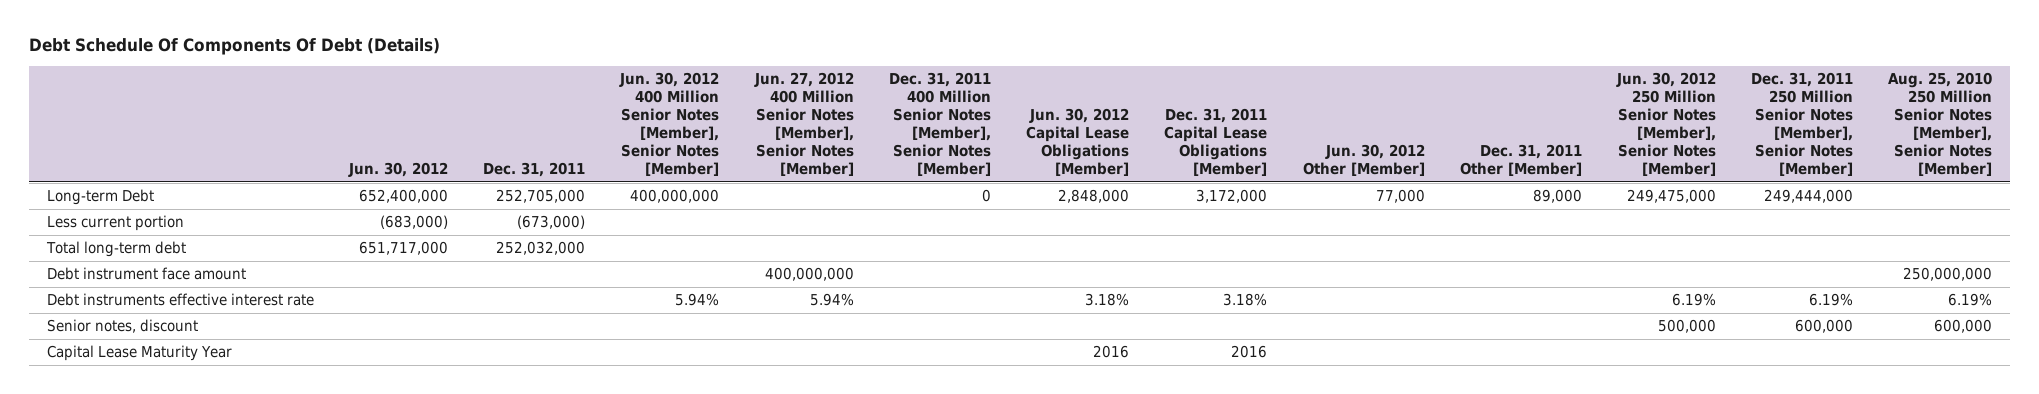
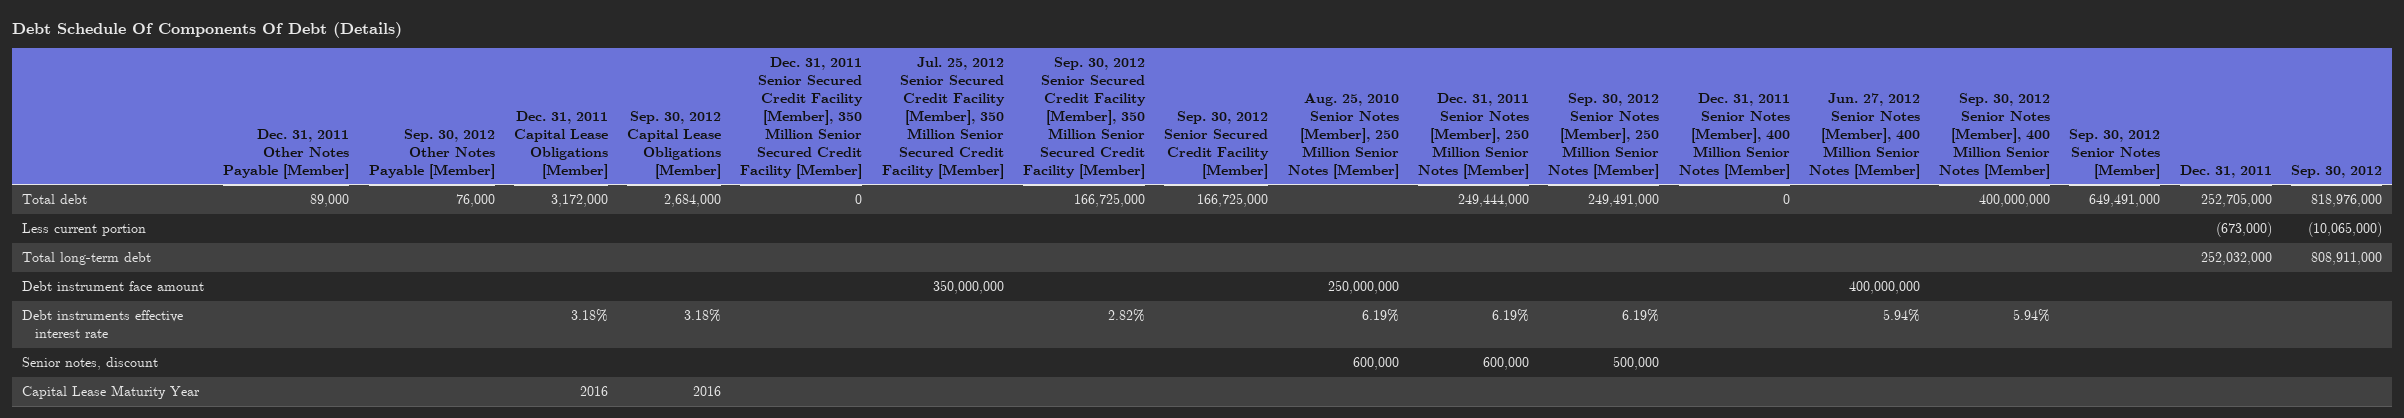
[347,161,448,177] Jun. 30, 2012 -> none
[619,72,720,176] Jun. 30, 2012 400 Million Senior Notes [Member], Senior Notes [Member] -> none
[753,72,854,176] Jun. 27, 2012 400 Million Senior Notes [Member], Senior Notes [Member] -> none
[888,72,991,176] Dec. 31, 2011 400 Million Senior Notes [Member], Senior Notes [Member] -> none
[1026,108,1130,176] Jun. 30, 2012 Capital Lease Obligations [Member] -> none
[1302,143,1425,176] Jun. 30, 2012 Other [Member] -> none
[1459,143,1582,176] Dec. 31, 2011 Other [Member] -> none
[1616,72,1717,176] Jun. 30, 2012 250 Million Senior Notes [Member], Senior Notes [Member] -> none
[1751,72,1854,176] Dec. 31, 2011 250 Million Senior Notes [Member], Senior Notes [Member] -> none
[1888,72,1993,176] Aug. 25, 2010 250 Million Senior Notes [Member], Senior Notes [Member] -> none
none -> [223,128,350,179] Dec. 31, 2011 Other Notes Payable [Member]
none -> [368,128,495,179] Sep. 30, 2012 Other Notes Payable [Member]
none -> [627,110,722,179] Sep. 30, 2012 Capital Lease Obligations [Member]
none -> [740,57,864,179] Dec. 31, 2011 Senior Secured Credit Facility [Member], 350 Million Senior Secured Credit Facility [Member]
none -> [881,57,1005,179] Jul. 25, 2012 Senior Secured Credit Facility [Member], 350 Million Senior Secured Credit Facility [Member]
none -> [1023,57,1147,179] Sep. 30, 2012 Senior Secured Credit Facility [Member], 350 Million Senior Secured Credit Facility [Member]
none -> [1164,110,1270,179] Sep. 30, 2012 Senior Secured Credit Facility [Member]
none -> [1287,93,1399,179] Aug. 25, 2010 Senior Notes [Member], 250 Million Senior Notes [Member]
none -> [1417,93,1529,179] Dec. 31, 2011 Senior Notes [Member], 250 Million Senior Notes [Member]
none -> [1548,93,1660,179] Sep. 30, 2012 Senior Notes [Member], 250 Million Senior Notes [Member]
none -> [1678,93,1790,179] Dec. 31, 2011 Senior Notes [Member], 400 Million Senior Notes [Member]
none -> [1808,93,1920,179] Jun. 27, 2012 Senior Notes [Member], 400 Million Senior Notes [Member]
none -> [1939,93,2051,179] Sep. 30, 2012 Senior Notes [Member], 400 Million Senior Notes [Member]
none -> [2069,128,2161,179] Sep. 30, 2012 Senior Notes [Member]
none -> [2291,164,2383,178] Sep. 30, 2012
[46,189,154,206] Long-term Debt -> [21,194,87,205] Total debt

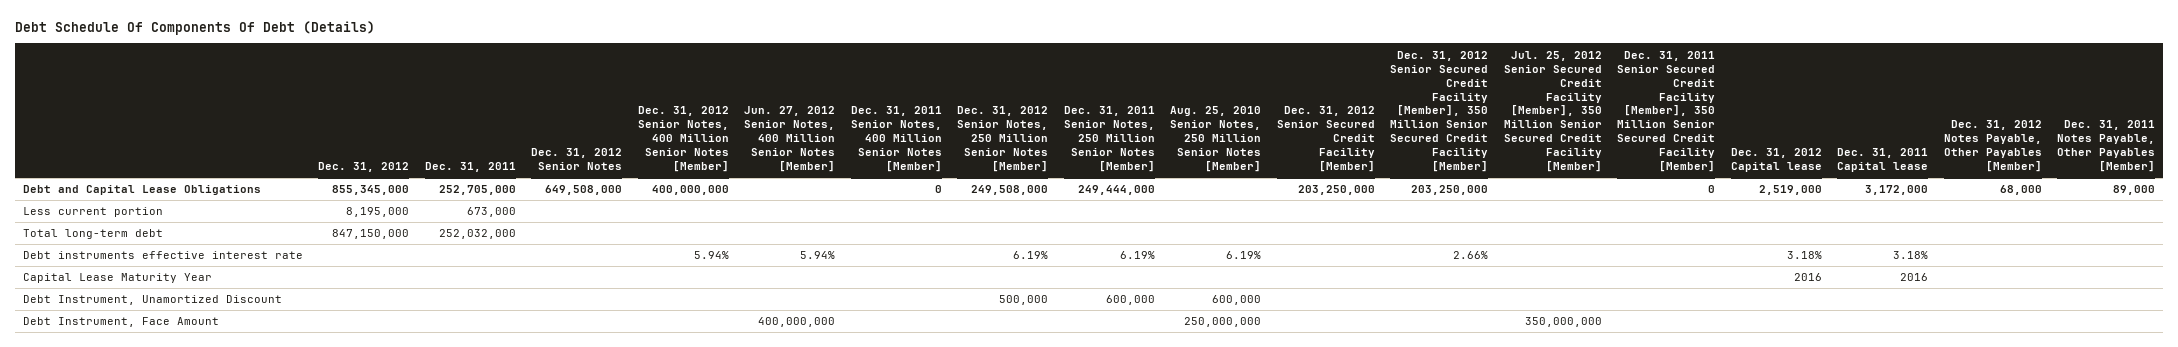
[223,128,350,179] Dec. 31, 2011 Other Notes Payable [Member] -> none
[368,128,495,179] Sep. 30, 2012 Other Notes Payable [Member] -> none
[513,110,608,179] Dec. 31, 2011 Capital Lease Obligations [Member] -> none
[627,110,722,179] Sep. 30, 2012 Capital Lease Obligations [Member] -> none
[1023,57,1147,179] Sep. 30, 2012 Senior Secured Credit Facility [Member], 350 Million Senior Secured Credit Facility [Member] -> none
[1164,110,1270,179] Sep. 30, 2012 Senior Secured Credit Facility [Member] -> none
[1287,93,1399,179] Aug. 25, 2010 Senior Notes [Member], 250 Million Senior Notes [Member] -> none
[1417,93,1529,179] Dec. 31, 2011 Senior Notes [Member], 250 Million Senior Notes [Member] -> none
[1548,93,1660,179] Sep. 30, 2012 Senior Notes [Member], 250 Million Senior Notes [Member] -> none
[1678,93,1790,179] Dec. 31, 2011 Senior Notes [Member], 400 Million Senior Notes [Member] -> none
[1808,93,1920,179] Jun. 27, 2012 Senior Notes [Member], 400 Million Senior Notes [Member] -> none
[1939,93,2051,179] Sep. 30, 2012 Senior Notes [Member], 400 Million Senior Notes [Member] -> none
[2069,128,2161,179] Sep. 30, 2012 Senior Notes [Member] -> none
[2291,164,2383,178] Sep. 30, 2012 -> none
none -> [318,162,410,173] Dec. 31, 2012
none -> [531,148,623,171] Dec. 31, 2012 Senior Notes
none -> [637,106,729,173] Dec. 31, 2012 Senior Notes, 400 Million Senior Notes [Member]
none -> [744,106,836,173] Jun. 27, 2012 Senior Notes, 400 Million Senior Notes [Member]
none -> [850,106,942,173] Dec. 31, 2011 Senior Notes, 400 Million Senior Notes [Member]
none -> [957,106,1049,173] Dec. 31, 2012 Senior Notes, 250 Million Senior Notes [Member]
none -> [1063,106,1155,173] Dec. 31, 2011 Senior Notes, 250 Million Senior Notes [Member]
none -> [1170,106,1262,173] Aug. 25, 2010 Senior Notes, 250 Million Senior Notes [Member]
none -> [1276,106,1375,173] Dec. 31, 2012 Senior Secured Credit Facility [Member]
none -> [1390,50,1489,173] Dec. 31, 2012 Senior Secured Credit Facility [Member], 350 Million Senior Secured Credit Facility [Member]
none -> [1730,148,1822,173] Dec. 31, 2012 Capital lease
none -> [1837,148,1929,173] Dec. 31, 2011 Capital lease
none -> [1943,120,2042,173] Dec. 31, 2012 Notes Payable, Other Payables [Member]
none -> [2057,120,2156,173] Dec. 31, 2011 Notes Payable, Other Payables [Member]
[21,194,87,205] Total debt -> [22,185,261,196] Debt and Capital Lease Obligations
[2215,222,2272,238] (673,000) -> [466,207,516,218] 673,000
[21,281,204,292] Debt instrument face amount -> none
[21,357,158,371] Senior notes, discount -> none
none -> [22,295,282,306] Debt Instrument, Unamortized Discount
none -> [22,317,219,328] Debt Instrument, Face Amount

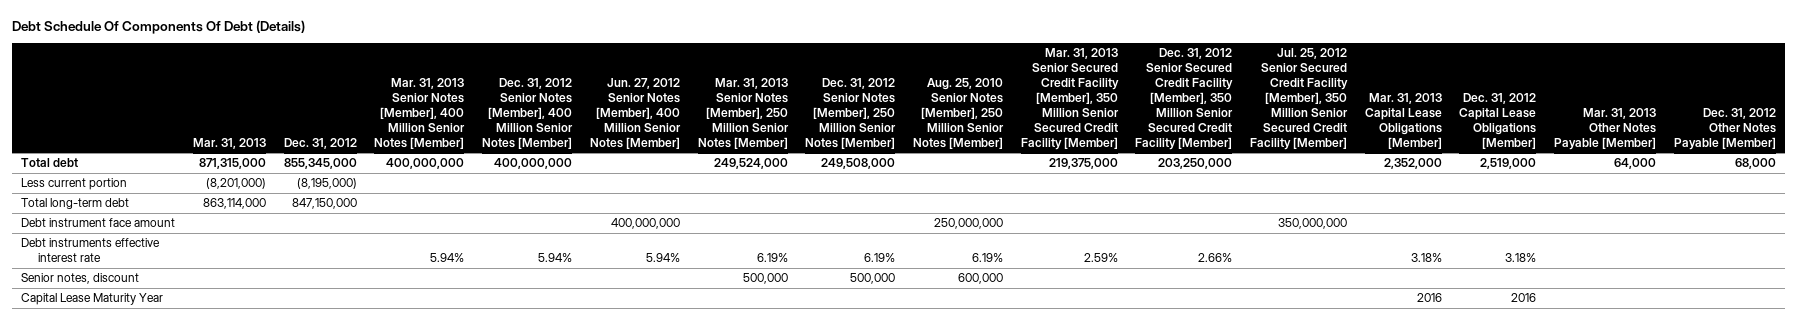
[424,162,516,173] Dec. 31, 2011 -> none
[531,148,623,171] Dec. 31, 2012 Senior Notes -> none
[637,106,729,173] Dec. 31, 2012 Senior Notes, 400 Million Senior Notes [Member] -> none
[744,106,836,173] Jun. 27, 2012 Senior Notes, 400 Million Senior Notes [Member] -> none
[850,106,942,173] Dec. 31, 2011 Senior Notes, 400 Million Senior Notes [Member] -> none
[957,106,1049,173] Dec. 31, 2012 Senior Notes, 250 Million Senior Notes [Member] -> none
[1063,106,1155,173] Dec. 31, 2011 Senior Notes, 250 Million Senior Notes [Member] -> none
[1170,106,1262,173] Aug. 25, 2010 Senior Notes, 250 Million Senior Notes [Member] -> none
[1276,106,1375,173] Dec. 31, 2012 Senior Secured Credit Facility [Member] -> none
[1617,50,1716,173] Dec. 31, 2011 Senior Secured Credit Facility [Member], 350 Million Senior Secured Credit Facility [Member] -> none
[1730,148,1822,173] Dec. 31, 2012 Capital lease -> none
[1837,148,1929,173] Dec. 31, 2011 Capital lease -> none
[1943,120,2042,173] Dec. 31, 2012 Notes Payable, Other Payables [Member] -> none
[2057,120,2156,173] Dec. 31, 2011 Notes Payable, Other Payables [Member] -> none
none -> [192,137,266,149] Mar. 31, 2013
none -> [374,77,466,149] Mar. 31, 2013 Senior Notes [Member], 400 Million Senior Notes [Member]
none -> [482,77,574,149] Dec. 31, 2012 Senior Notes [Member], 400 Million Senior Notes [Member]
none -> [589,77,681,149] Jun. 27, 2012 Senior Notes [Member], 400 Million Senior Notes [Member]
none -> [697,77,789,149] Mar. 31, 2013 Senior Notes [Member], 250 Million Senior Notes [Member]
none -> [805,77,897,149] Dec. 31, 2012 Senior Notes [Member], 250 Million Senior Notes [Member]
none -> [912,77,1004,149] Aug. 25, 2010 Senior Notes [Member], 250 Million Senior Notes [Member]
none -> [1020,47,1119,150] Mar. 31, 2013 Senior Secured Credit Facility [Member], 350 Million Senior Secured Credit Facility [Member]
none -> [1364,92,1442,149] Mar. 31, 2013 Capital Lease Obligations [Member]
none -> [1459,92,1537,149] Dec. 31, 2012 Capital Lease Obligations [Member]
none -> [1554,107,1657,150] Mar. 31, 2013 Other Notes Payable [Member]
none -> [1673,107,1776,150] Dec. 31, 2012 Other Notes Payable [Member]
[22,185,261,196] Debt and Capital Lease Obligations -> [21,158,79,168] Total debt
[346,207,410,218] 8,195,000 -> [296,178,357,190] (8,195,000)
none -> [21,218,176,228] Debt instrument face amount
none -> [21,273,140,285] Senior notes, discount
[22,295,282,306] Debt Instrument, Unamortized Discount -> none
[22,317,219,328] Debt Instrument, Face Amount -> none

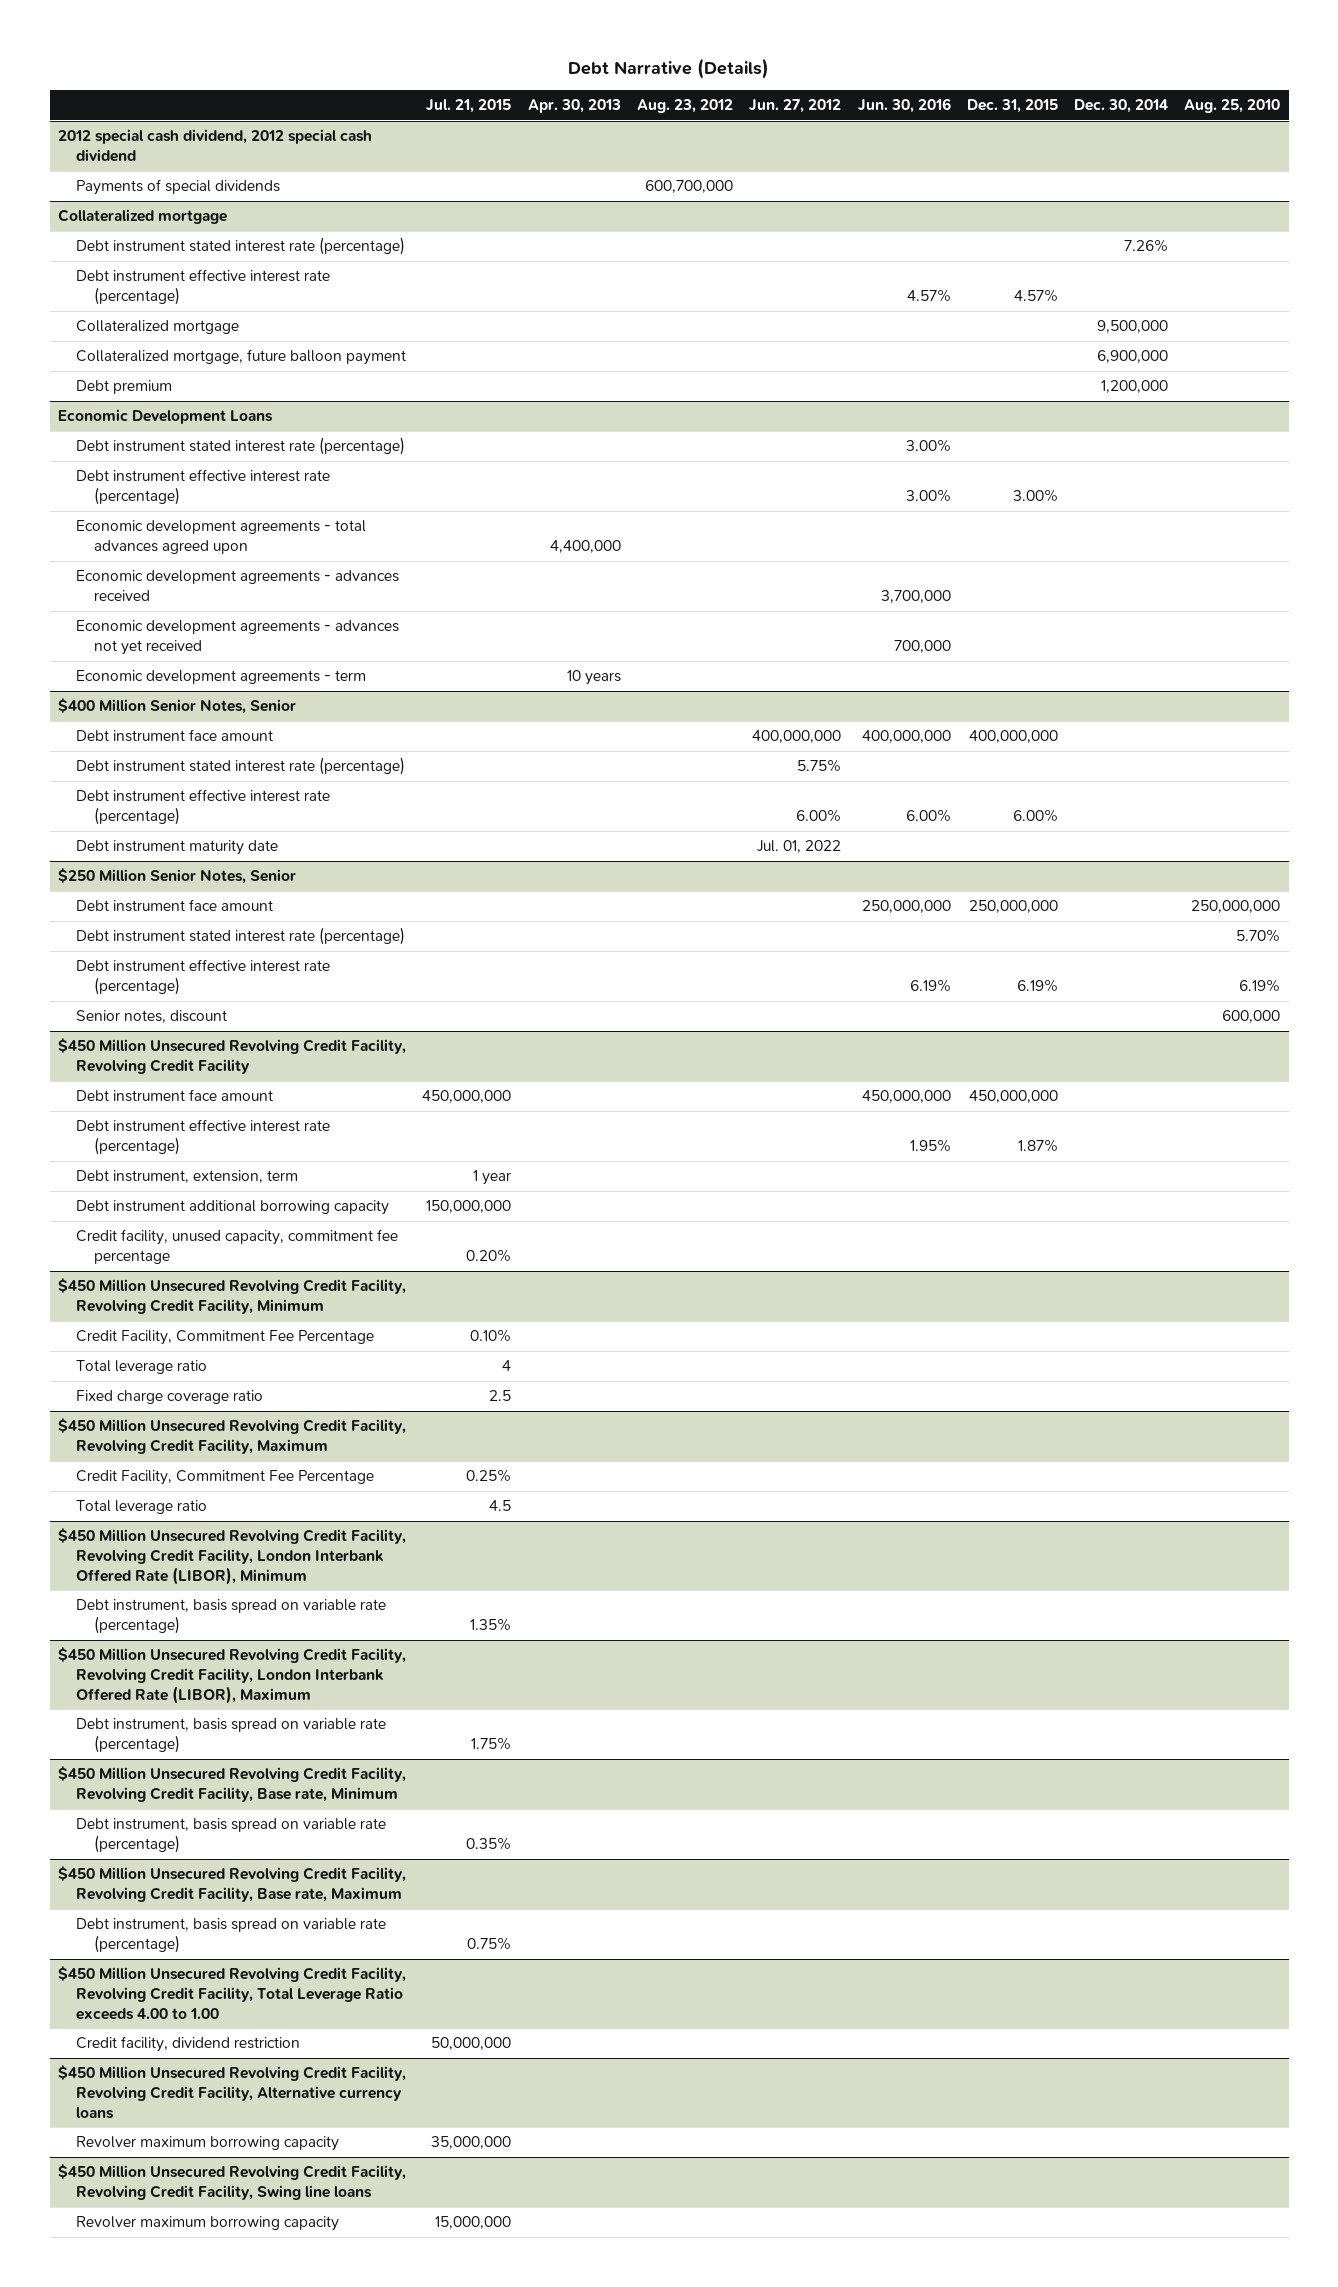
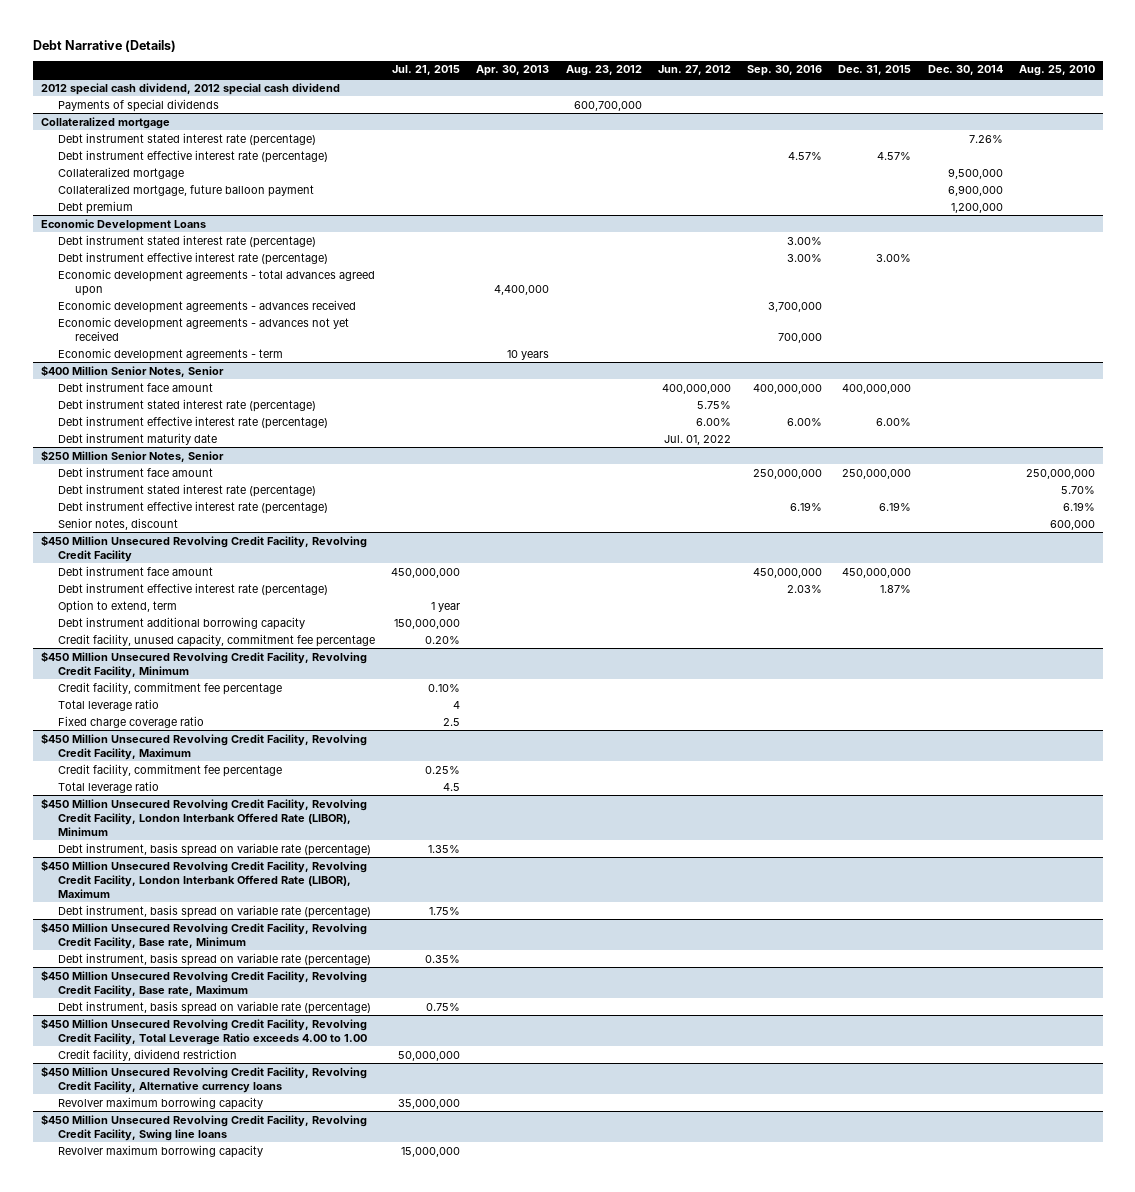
[857,98,951,114] Jun. 30, 2016 -> none
none -> [747,65,823,77] Sep. 30, 2016
[76,1170,299,1184] Debt instrument, extension, term -> [58,599,178,613] Option to extend, term
[76,1330,375,1346] Credit Facility, Commitment Fee Percentage -> [58,681,283,695] Credit facility, commitment fee percentage
[76,1470,375,1486] Credit Facility, Commitment Fee Percentage -> [58,763,283,777] Credit facility, commitment fee percentage

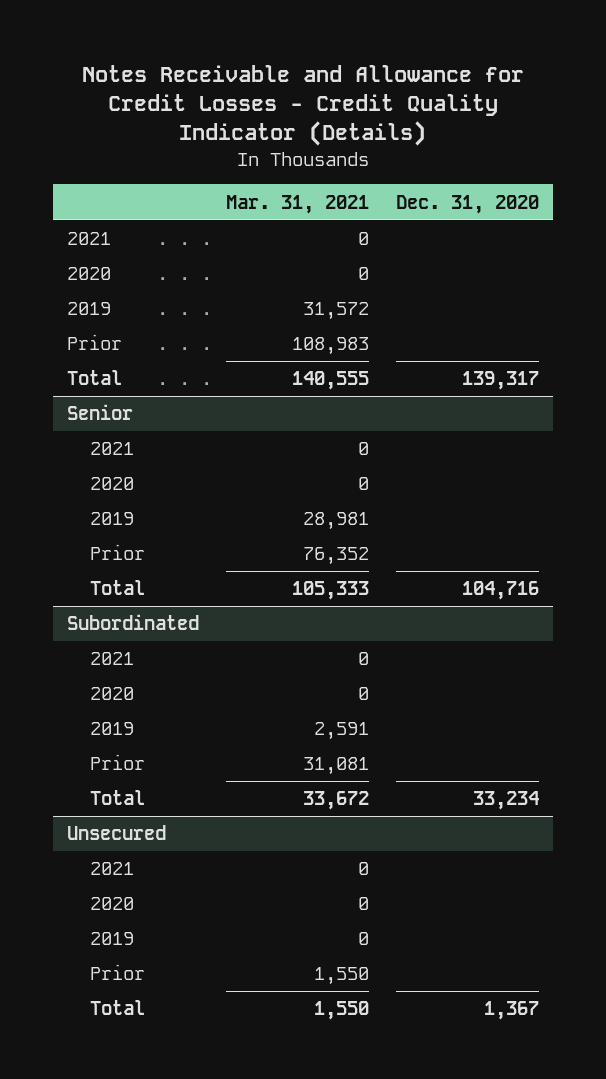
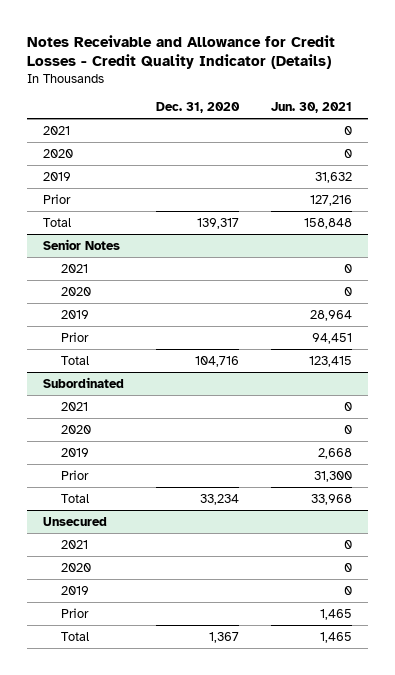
[226,194,370,214] Mar. 31, 2021 -> none
none -> [271,102,353,114] Jun. 30, 2021
[66,404,133,421] Senior -> [43,238,121,250] Senior Notes

